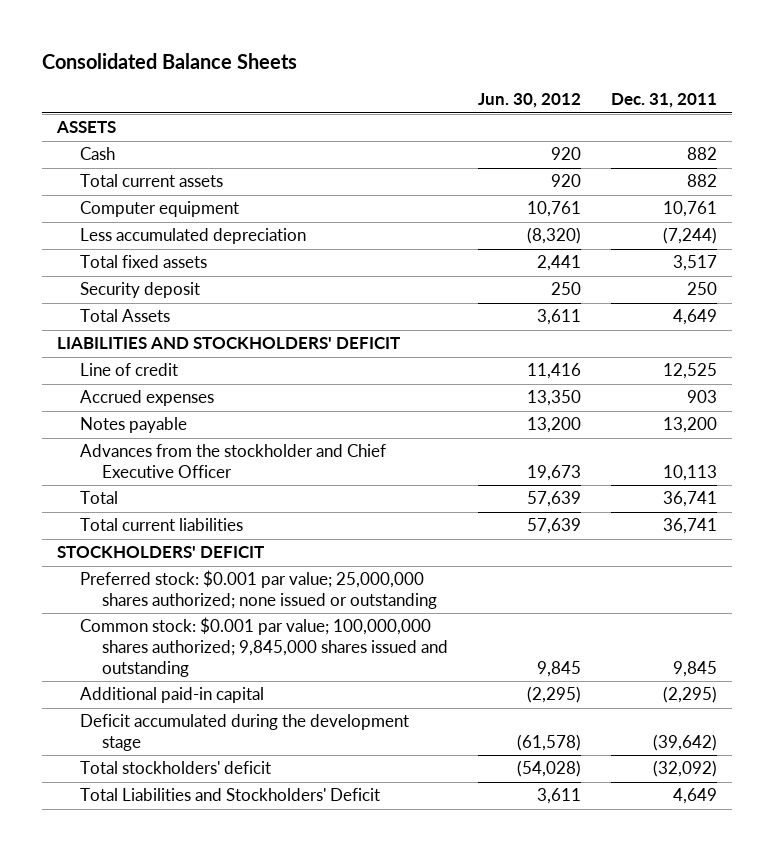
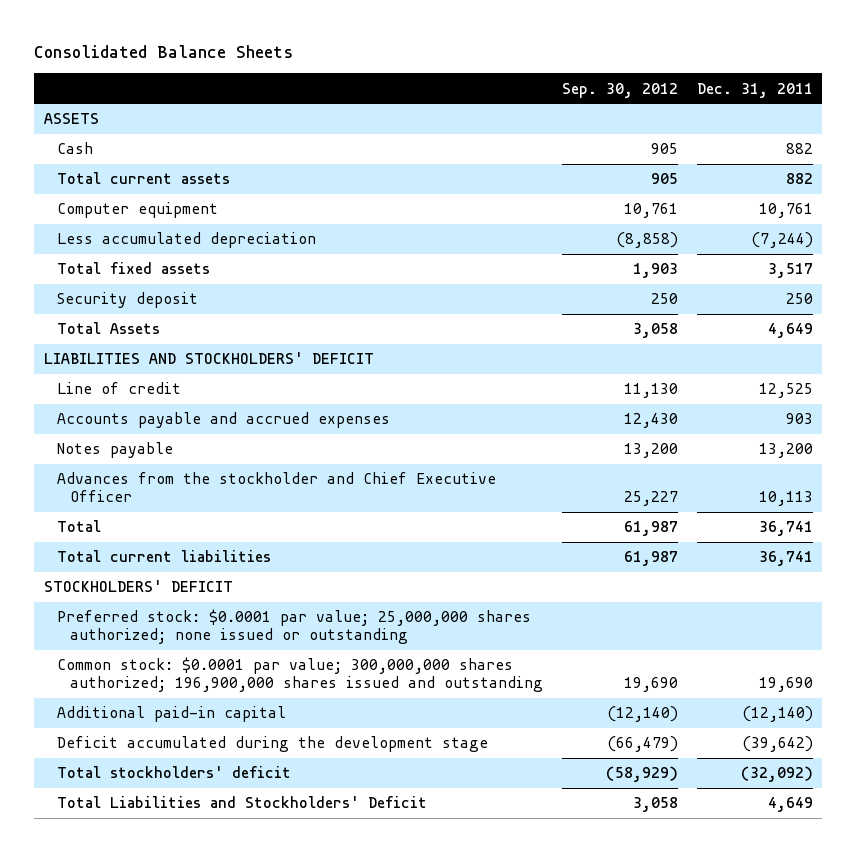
[477,93,581,109] Jun. 30, 2012 -> none
none -> [561,82,678,98] Sep. 30, 2012
[79,390,214,407] Accrued expenses -> [56,412,390,429] Accounts payable and accrued expenses
[79,570,438,610] Preferred stock: $0.001 par value; 25,000,000 shares authorized; none issued or outstanding -> [56,609,531,645] Preferred stock: $0.0001 par value; 25,000,000 shares authorized; none issued or outstanding
[79,617,449,677] Common stock: $0.001 par value; 100,000,000 shares authorized; 9,845,000 shares issued and outstanding -> [56,657,544,693] Common stock: $0.0001 par value; 300,000,000 shares authorized; 196,900,000 shares issued and outstanding
[672,660,717,677] 9,845 -> [758,677,813,693] 19,690
[662,686,717,704] (2,295) -> [741,706,813,723] (12,140)

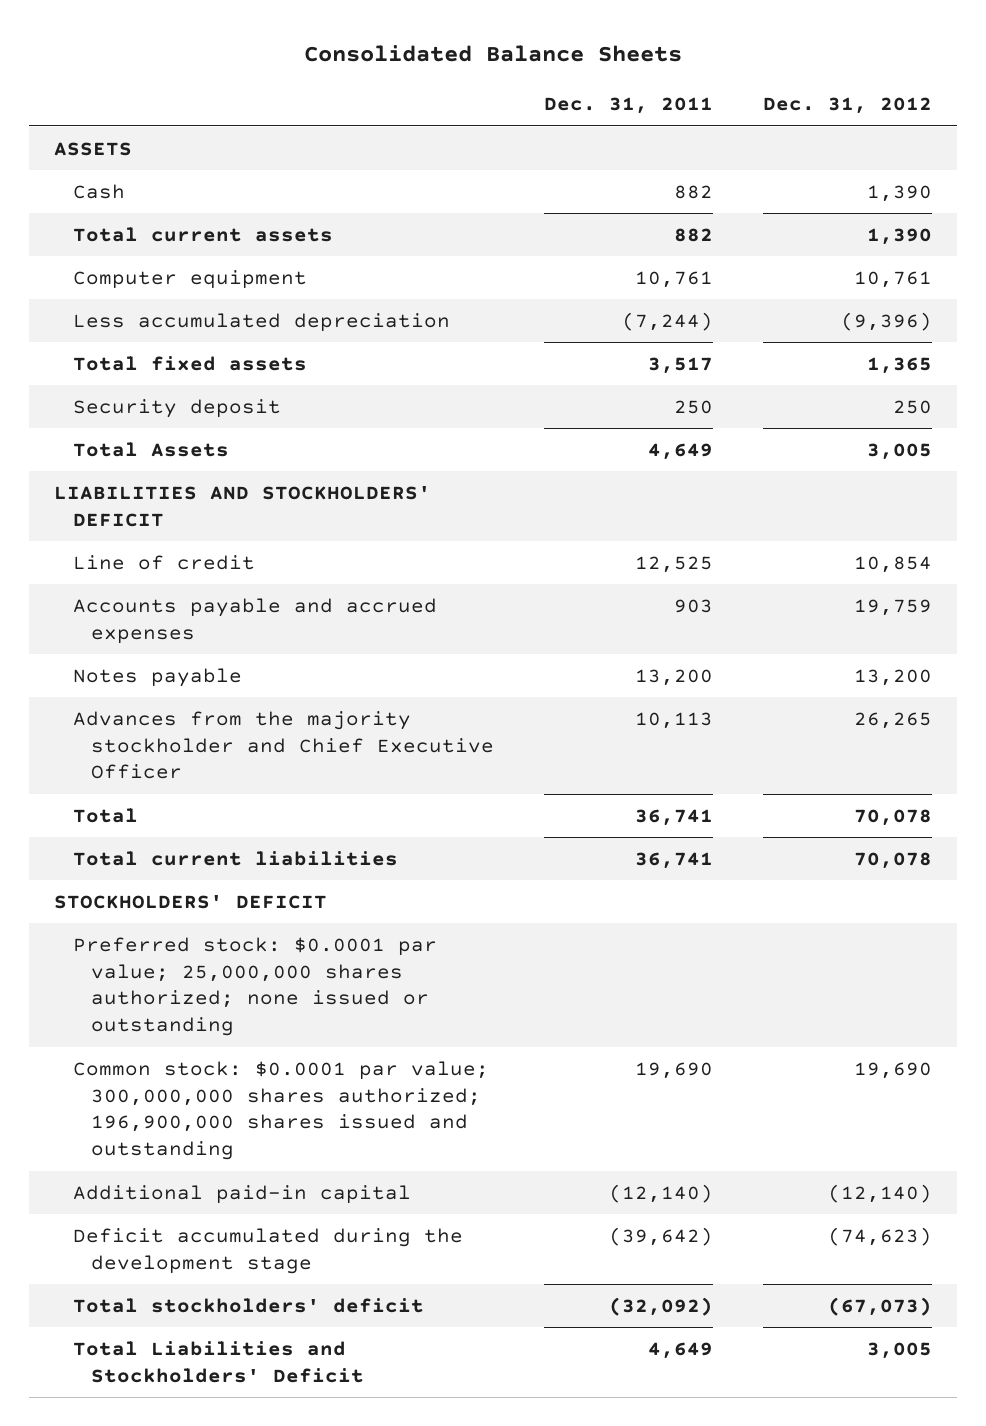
[561,82,678,98] Sep. 30, 2012 -> none
none -> [763,97,933,115] Dec. 31, 2012
[56,472,496,503] Advances from the stockholder and Chief Executive Officer -> [72,710,495,780] Advances from the majority stockholder and Chief Executive Officer

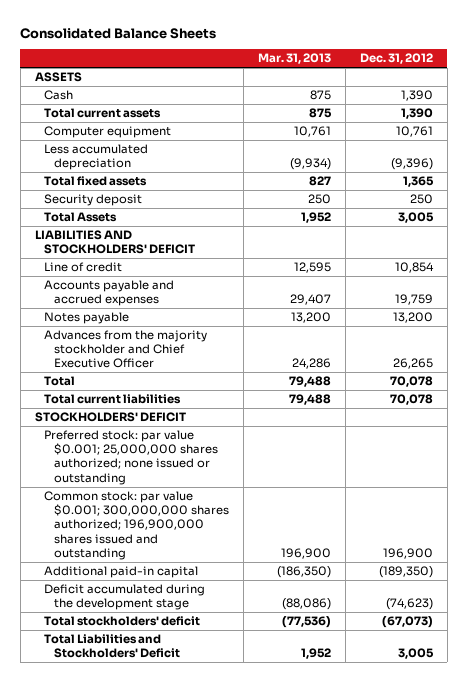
[544,97,714,115] Dec. 31, 2011 -> none
none -> [258,53,332,65] Mar. 31, 2013
[72,936,437,1037] Preferred stock: $0.0001 par value; 25,000,000 shares authorized; none issued or outstanding -> [44,430,219,485] Preferred stock: par value $0.001; 25,000,000 shares authorized; none issued or outstanding
[72,1060,489,1161] Common stock: $0.0001 par value; 300,000,000 shares authorized; 196,900,000 shares issued and outstanding -> [44,491,230,560] Common stock: par value $0.001; 300,000,000 shares authorized; 196,900,000 shares issued and outstanding
[854,1061,933,1079] 19,690 -> [382,547,433,559] 196,900
[828,1183,933,1203] (12,140) -> [378,566,433,579] (189,350)

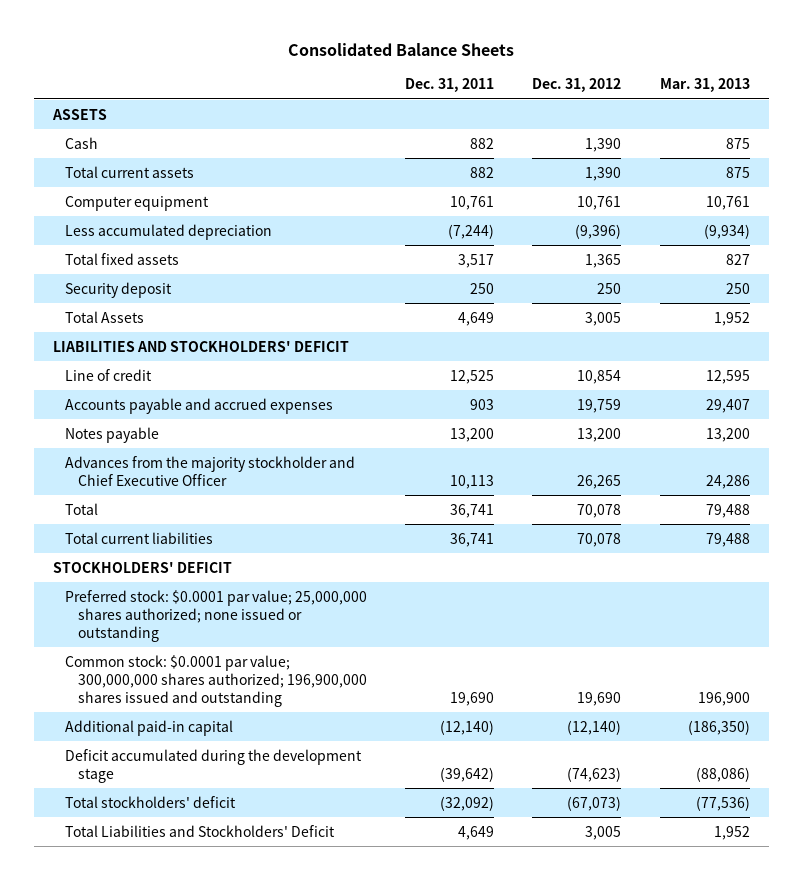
none -> [405,78,495,93] Dec. 31, 2011
[44,430,219,485] Preferred stock: par value $0.001; 25,000,000 shares authorized; none issued or outstanding -> [65,589,368,642] Preferred stock: $0.0001 par value; 25,000,000 shares authorized; none issued or outstanding
[44,491,230,560] Common stock: par value $0.001; 300,000,000 shares authorized; 196,900,000 shares issued and outstanding -> [65,654,368,707] Common stock: $0.0001 par value; 300,000,000 shares authorized; 196,900,000 shares issued and outstanding
[382,547,433,559] 196,900 -> [577,691,622,706] 19,690
[378,566,433,579] (189,350) -> [567,719,622,735] (12,140)

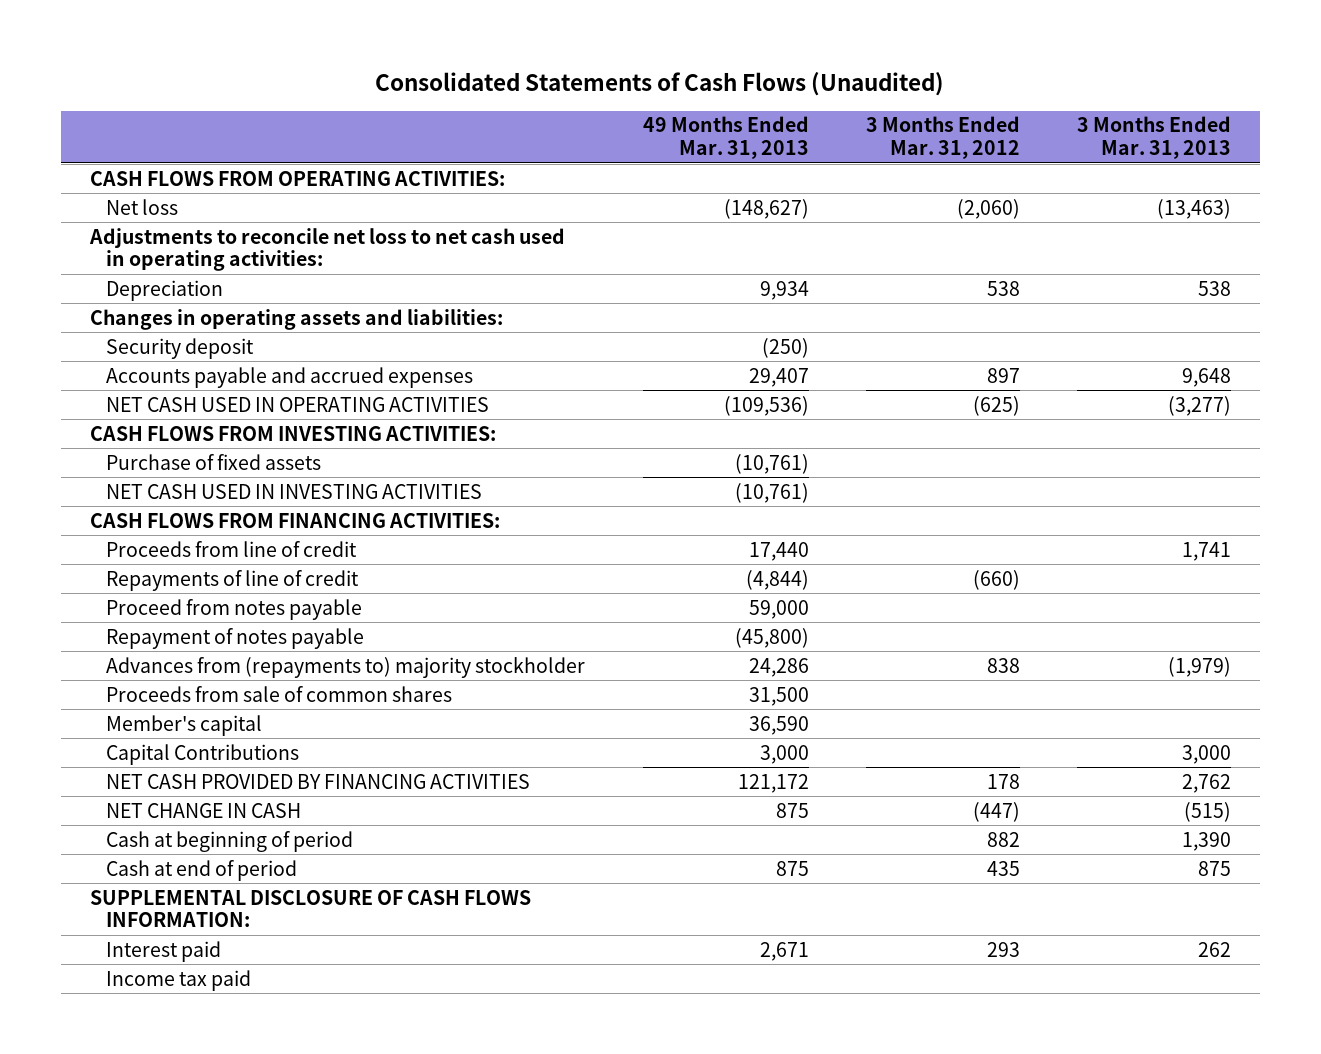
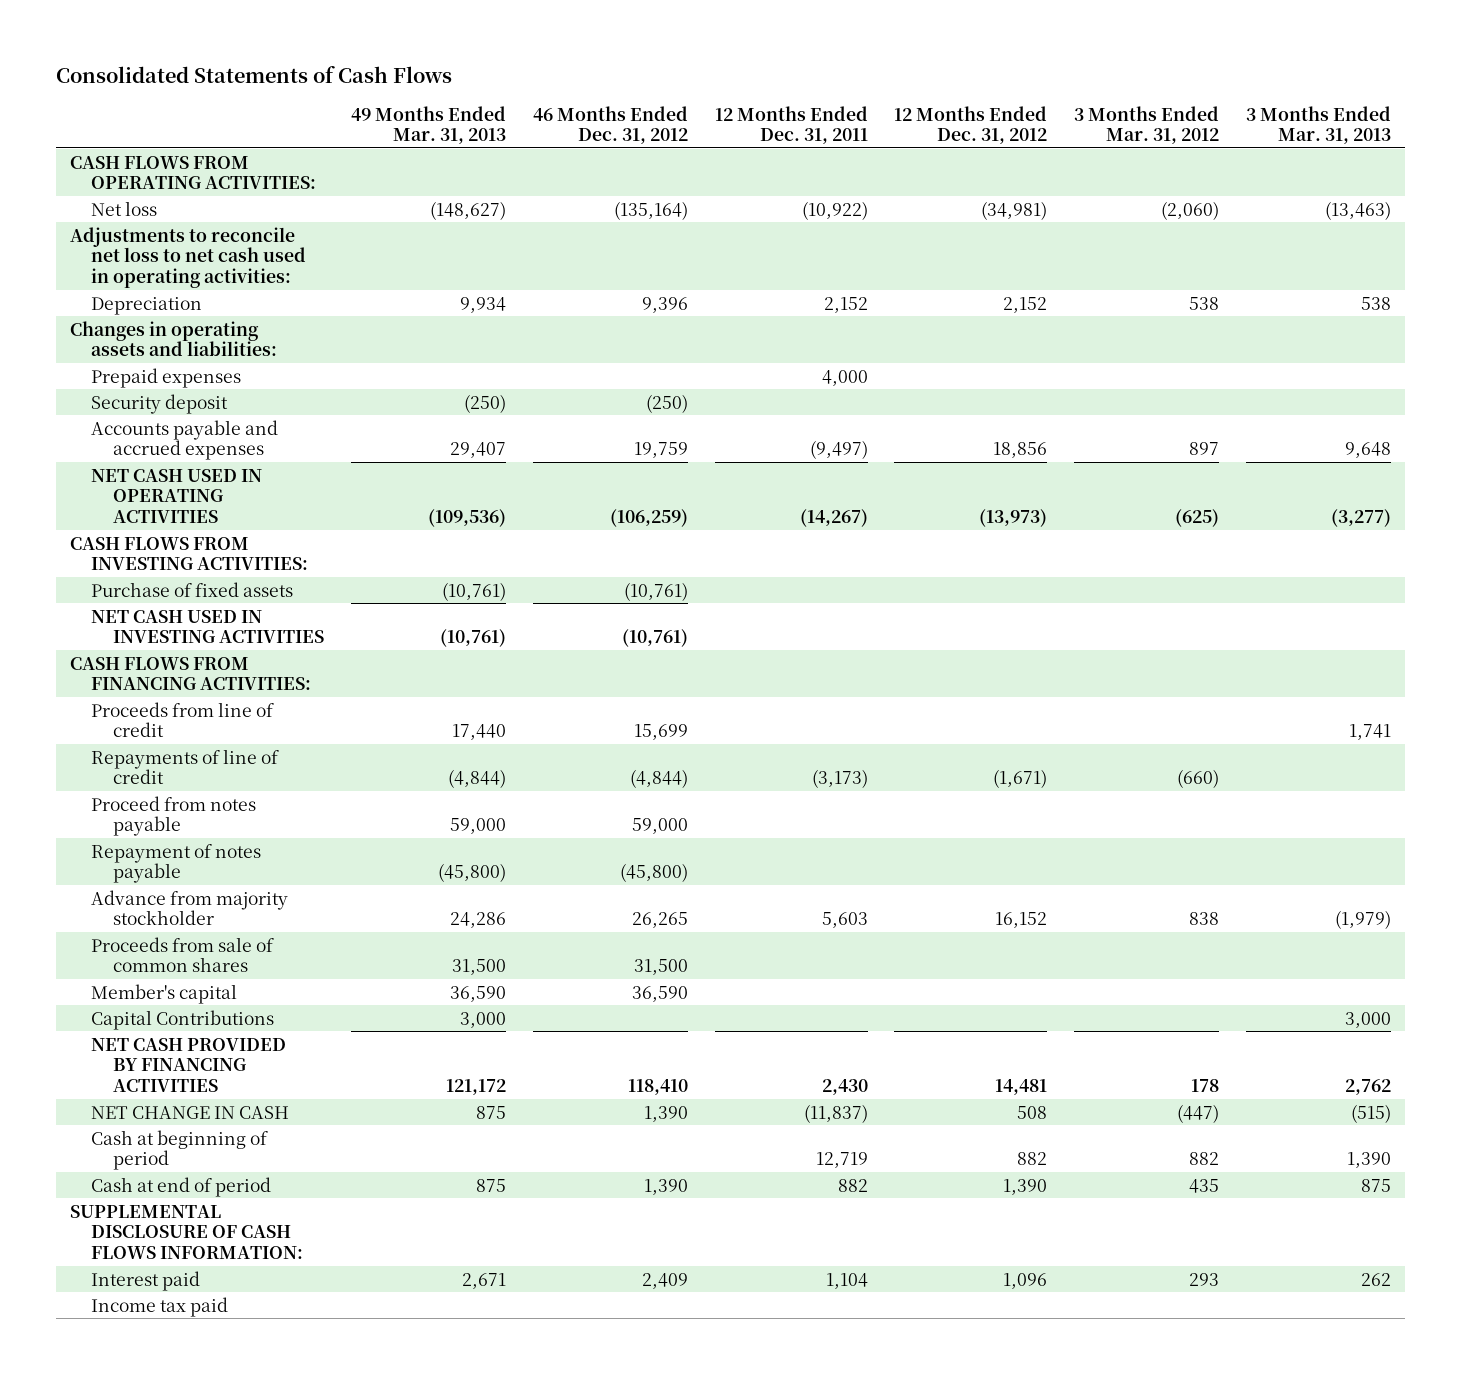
[375,72,945,97] Consolidated Statements of Cash Flows (Unaudited) -> [56,66,453,84] Consolidated Statements of Cash Flows
none -> [532,105,688,145] 46 Months Ended Dec. 31, 2012
none -> [714,105,868,145] 12 Months Ended Dec. 31, 2011
none -> [894,105,1048,145] 12 Months Ended Dec. 31, 2012
none -> [91,367,242,388] Prepaid expenses
[106,656,586,678] Advances from (repayments to) majority stockholder -> [91,889,289,926] Advance from majority stockholder

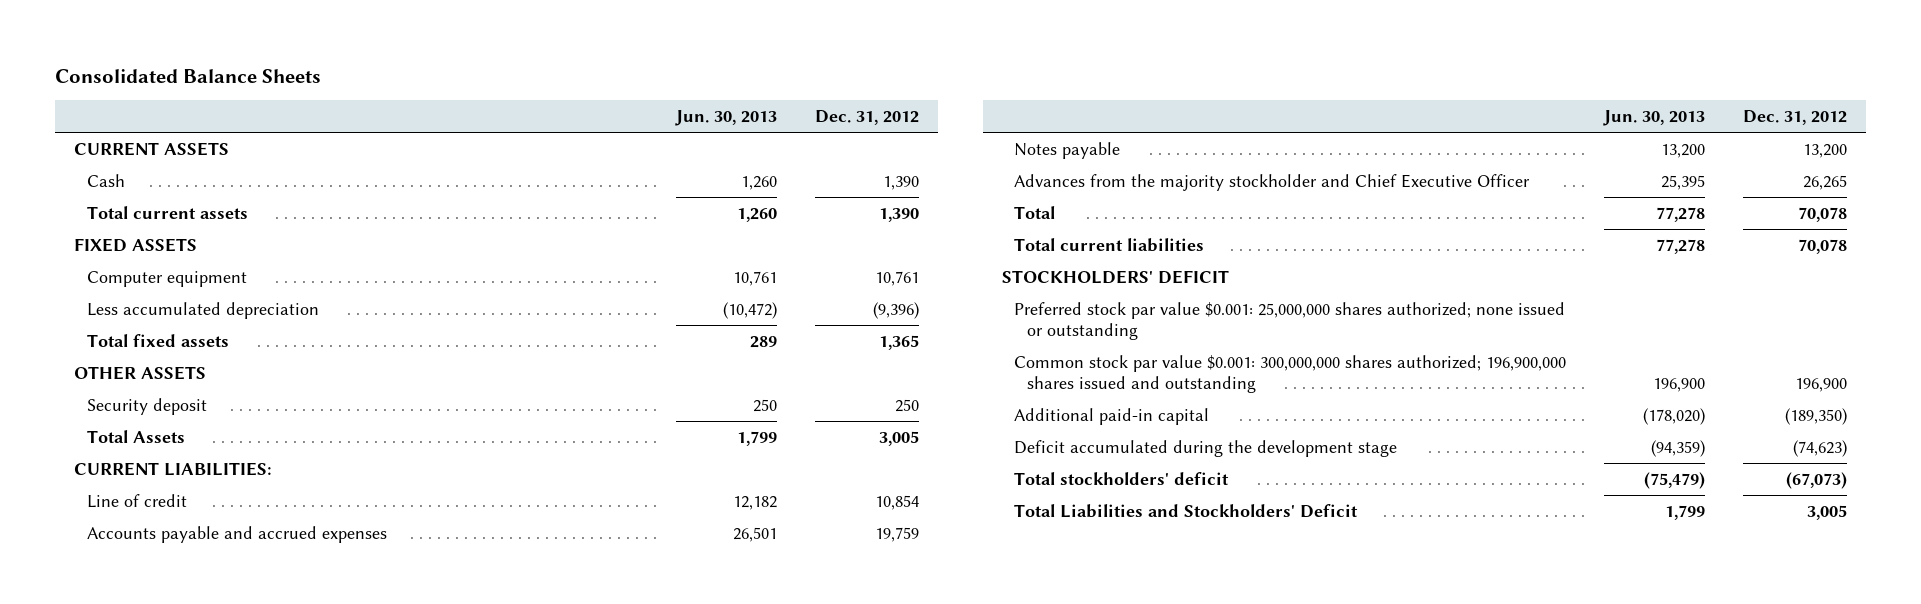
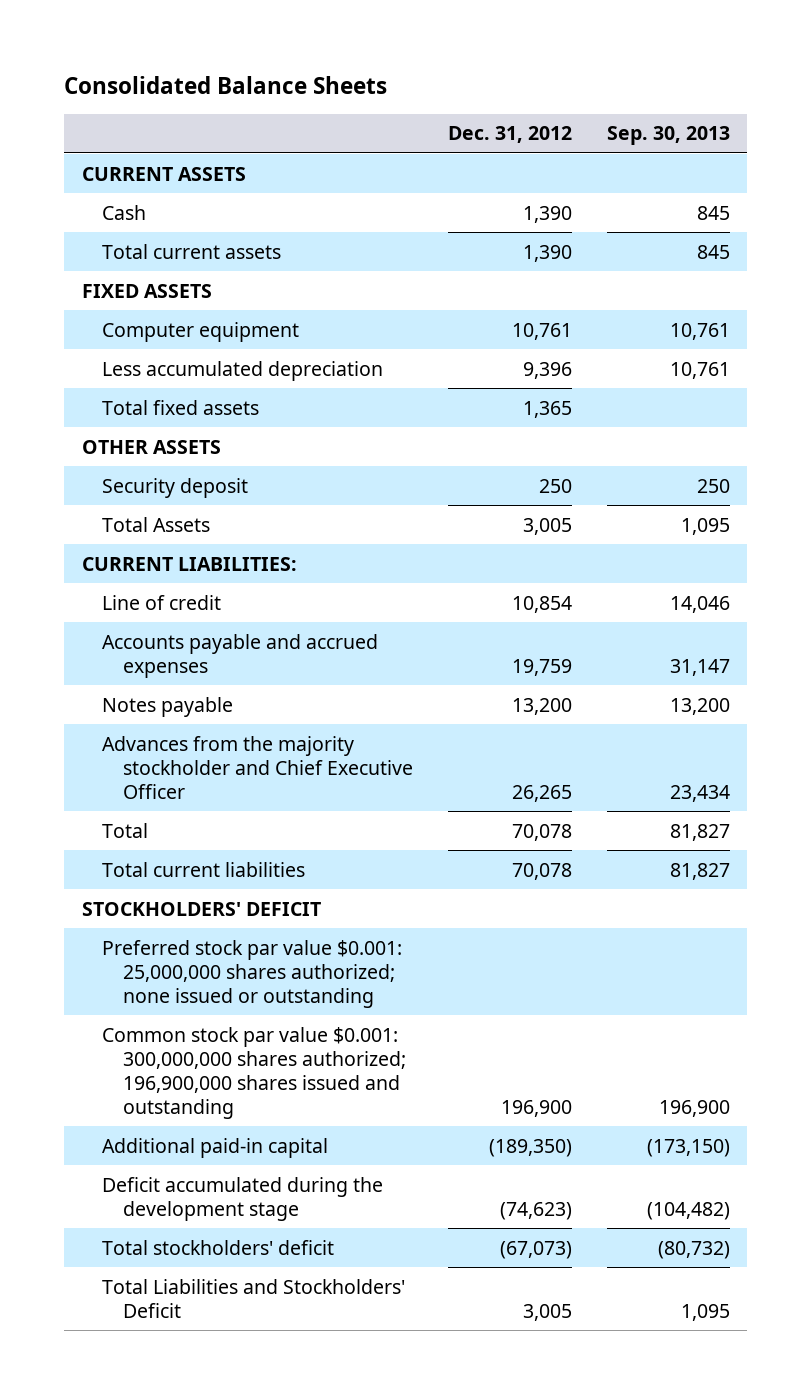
[675,110,778,127] Jun. 30, 2013 -> none
none -> [606,126,730,146] Sep. 30, 2013
[873,301,920,319] (9,396) -> [522,361,572,379] 9,396

